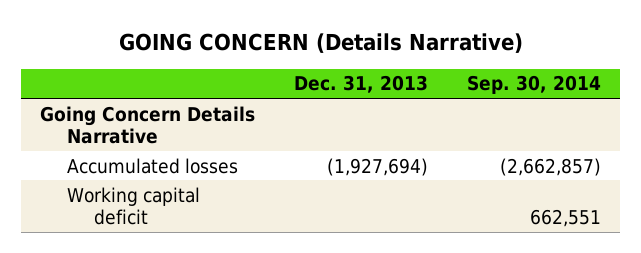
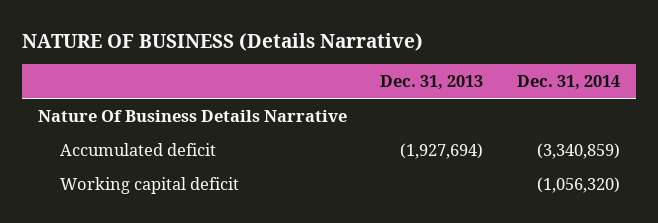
[118,33,523,54] GOING CONCERN (Details Narrative) -> [21,32,423,51] NATURE OF BUSINESS (Details Narrative)
[466,75,601,95] Sep. 30, 2014 -> none
none -> [516,75,620,91] Dec. 31, 2014
[40,105,256,145] Going Concern Details Narrative -> [38,109,348,122] Nature Of Business Details Narrative
[67,157,239,174] Accumulated losses -> [60,142,217,156] Accumulated deficit

